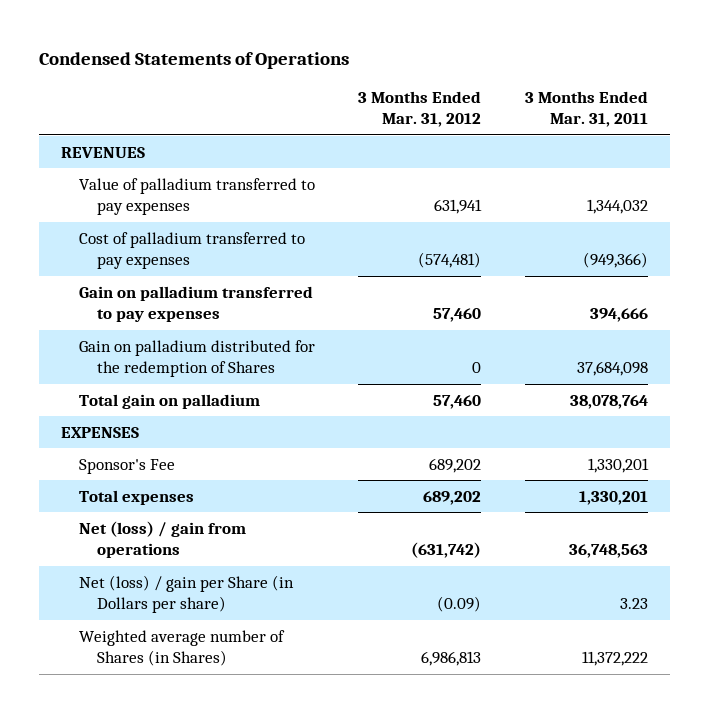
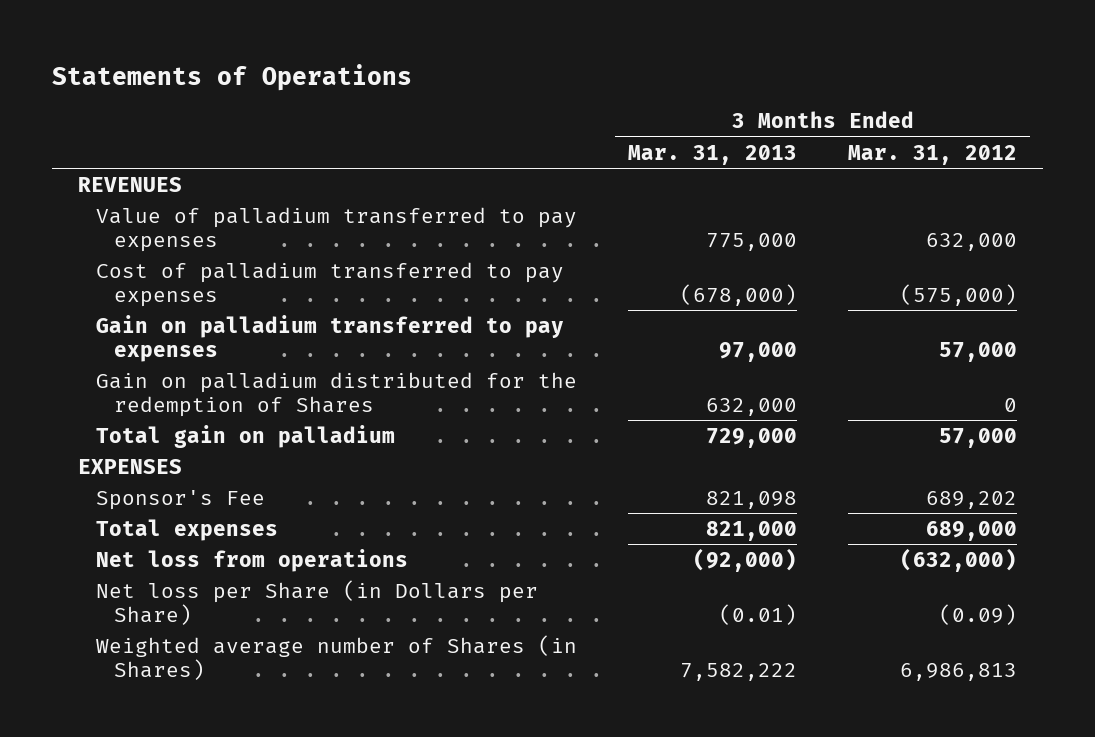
[38,51,349,69] Condensed Statements of Operations -> [52,63,413,91] Statements of Operations
[524,91,648,128] 3 Months Ended Mar. 31, 2011 -> none
none -> [628,144,798,165] Mar. 31, 2013
[434,199,483,215] 631,941 -> [926,232,1018,251] 632,000
[418,252,482,269] (574,481) -> [900,283,1018,306] (575,000)
[433,308,482,323] 57,460 -> [939,341,1018,362] 57,000
[433,394,482,409] 57,460 -> [939,427,1018,448] 57,000
[423,490,482,505] 689,202 -> [926,520,1018,541] 689,000
[78,520,246,559] Net (loss) / gain from operations -> [96,548,409,572] Net loss from operations
[411,542,482,559] (631,742) -> [900,547,1018,572] (632,000)
[78,574,294,614] Net (loss) / gain per Share (in Dollars per share) -> [96,579,539,625] Net loss per Share (in Dollars per Share)

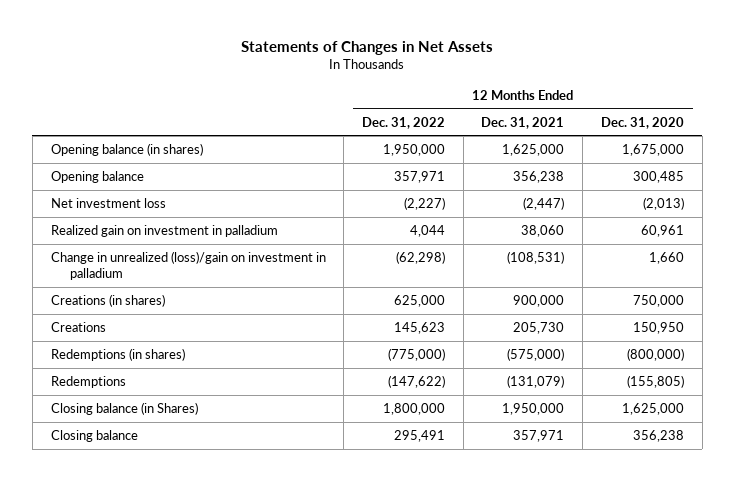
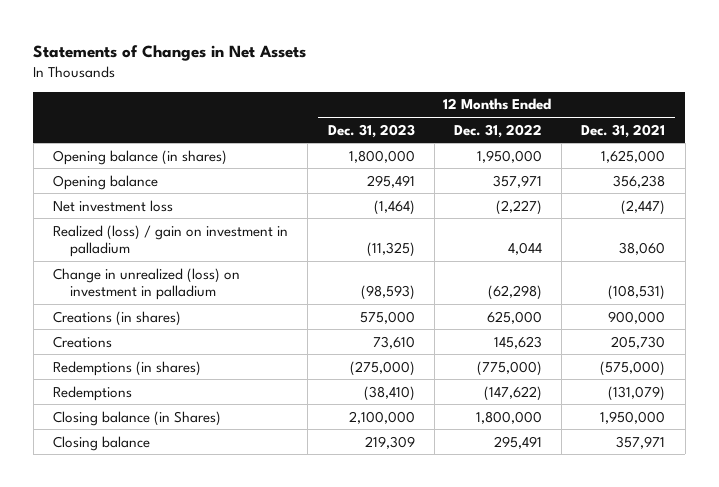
[600,116,684,129] Dec. 31, 2020 -> none
none -> [327,123,415,138] Dec. 31, 2023
[50,224,278,237] Realized gain on investment in palladium -> [53,224,289,258] Realized (loss) / gain on investment in palladium
[50,250,326,281] Change in unrealized (loss)/gain on investment in palladium -> [53,267,241,301] Change in unrealized (loss) on investment in palladium

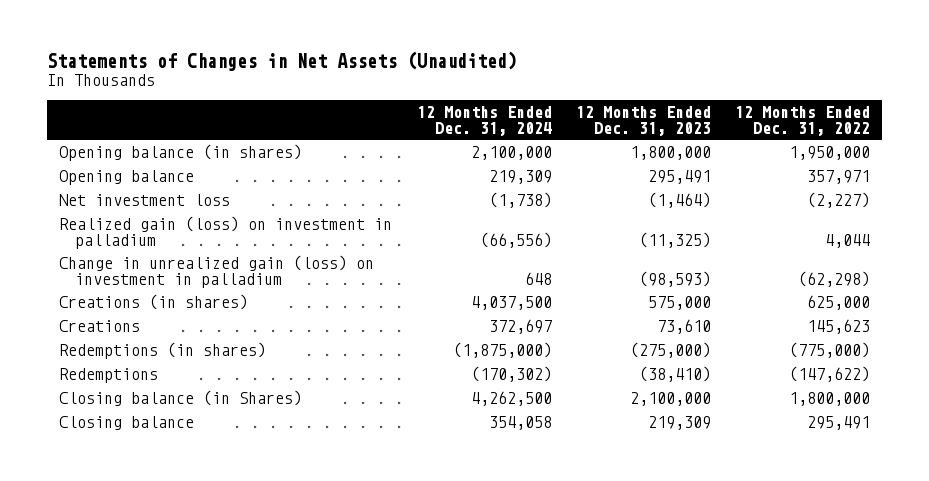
[33,44,307,61] Statements of Changes in Net Assets -> [47,51,518,72] Statements of Changes in Net Assets (Unaudited)
[581,123,666,138] Dec. 31, 2021 -> none
none -> [416,105,552,136] 12 Months Ended Dec. 31, 2024
[53,224,289,258] Realized (loss) / gain on investment in palladium -> [59,215,393,249] Realized gain (loss) on investment in palladium
[53,267,241,301] Change in unrealized (loss) on investment in palladium -> [59,254,375,288] Change in unrealized gain (loss) on investment in palladium

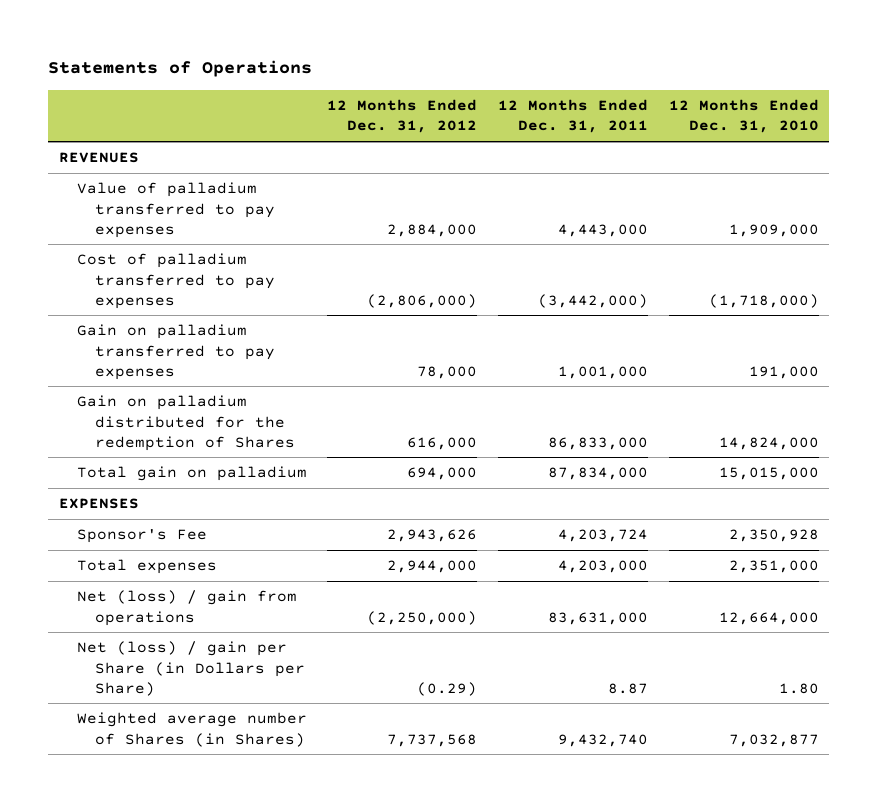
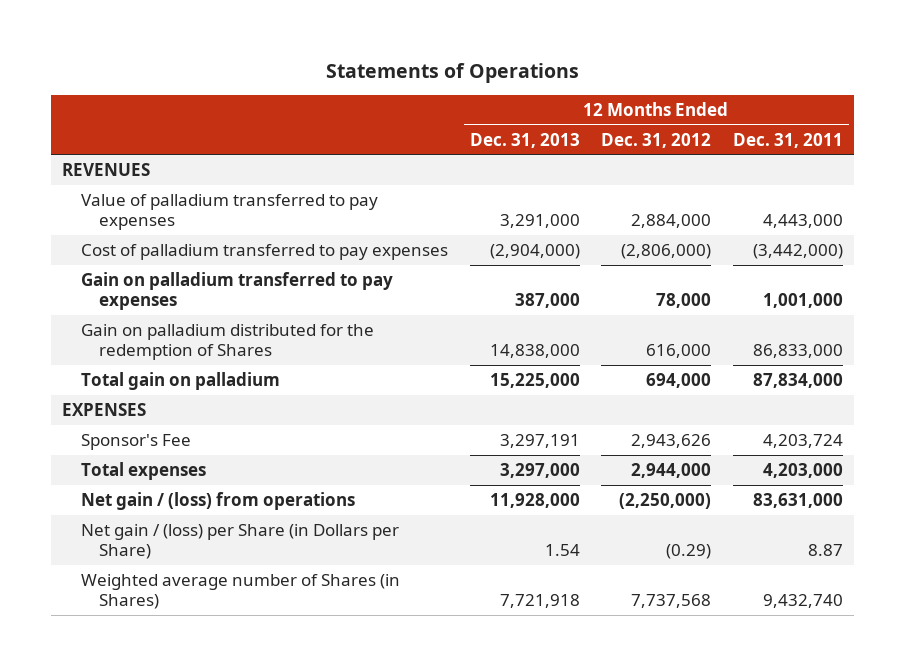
[668,99,819,134] 12 Months Ended Dec. 31, 2010 -> none
none -> [469,132,580,148] Dec. 31, 2013
[76,590,297,626] Net (loss) / gain from operations -> [80,491,355,510] Net gain / (loss) from operations
[76,641,306,696] Net (loss) / gain per Share (in Dollars per Share) -> [80,523,399,559] Net gain / (loss) per Share (in Dollars per Share)

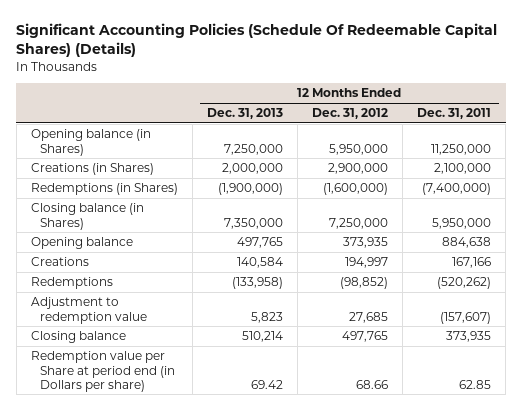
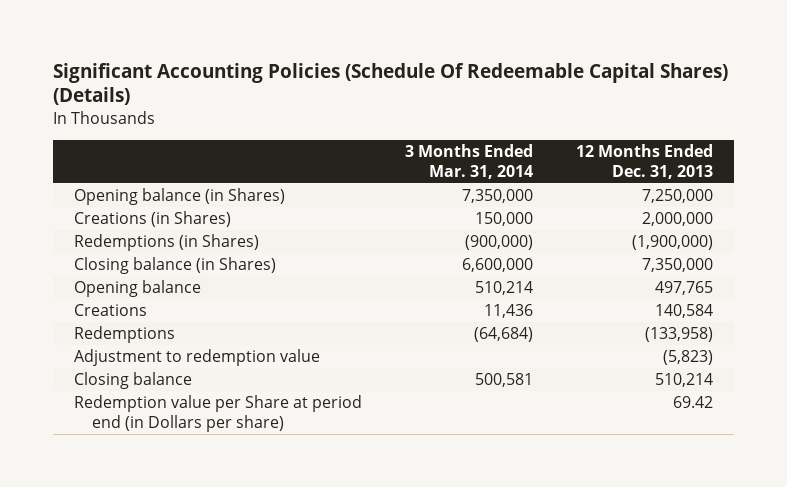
[312,108,389,120] Dec. 31, 2012 -> none
[417,108,492,120] Dec. 31, 2011 -> none
none -> [405,144,534,179] 3 Months Ended Mar. 31, 2014
[251,311,284,323] 5,823 -> [662,350,713,366] (5,823)

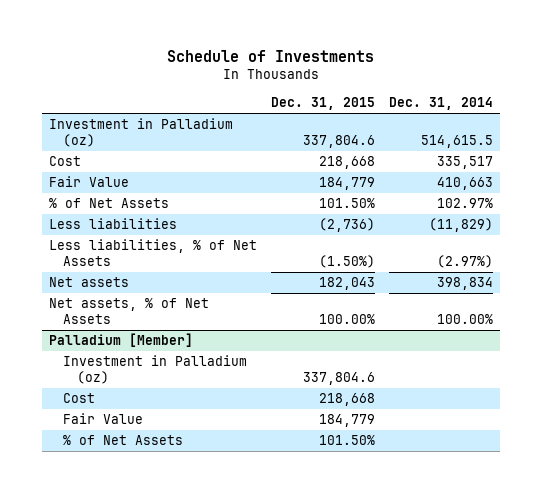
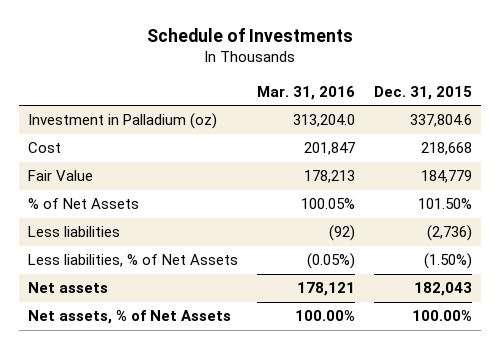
[389,97,494,111] Dec. 31, 2014 -> none
none -> [256,85,355,100] Mar. 31, 2016
[49,333,194,348] Palladium [Member] -> none
[63,355,248,384] Investment in Palladium (oz) -> none
[63,393,96,404] Cost -> none
[63,413,144,425] Fair Value -> none
[63,435,184,446] % of Net Assets -> none

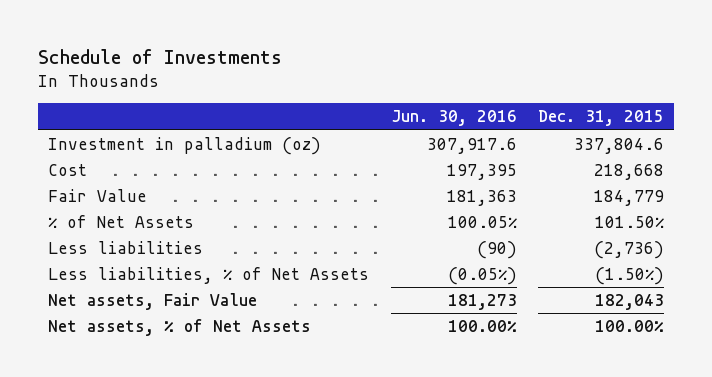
[256,85,355,100] Mar. 31, 2016 -> none
none -> [390,110,517,127] Jun. 30, 2016
[27,113,217,130] Investment in Palladium (oz) -> [48,136,322,155] Investment in palladium (oz)
[27,282,108,294] Net assets -> [48,292,258,310] Net assets, Fair Value

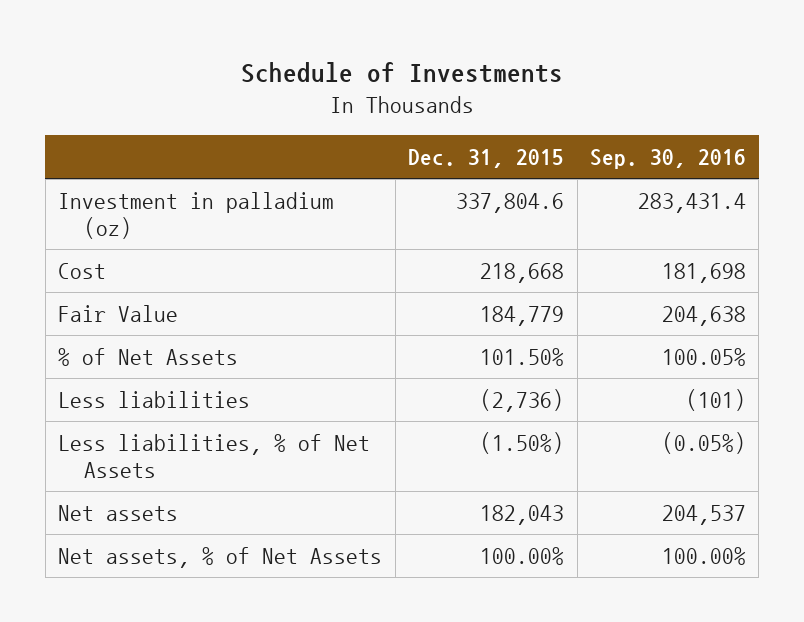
[390,110,517,127] Jun. 30, 2016 -> none
none -> [589,148,746,169] Sep. 30, 2016
[48,292,258,310] Net assets, Fair Value -> [58,505,179,522] Net assets

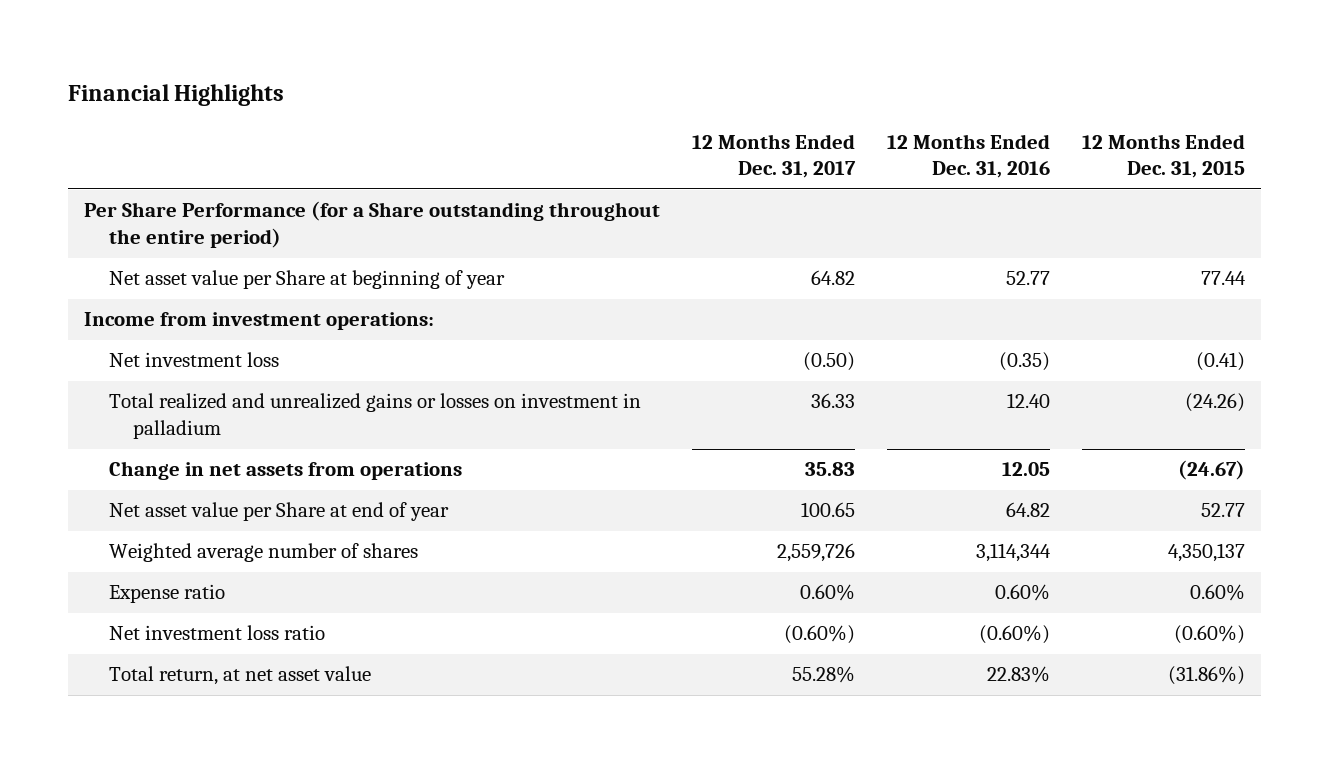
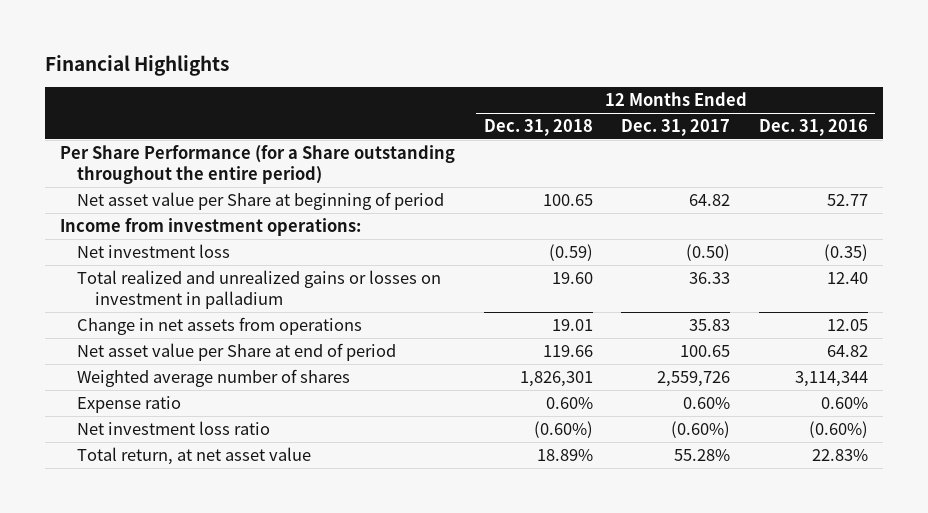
[1081,133,1245,179] 12 Months Ended Dec. 31, 2015 -> none
none -> [483,119,593,137] Dec. 31, 2018
[108,270,505,290] Net asset value per Share at beginning of year -> [77,191,445,210] Net asset value per Share at beginning of period
[108,502,449,522] Net asset value per Share at end of year -> [77,342,397,361] Net asset value per Share at end of period

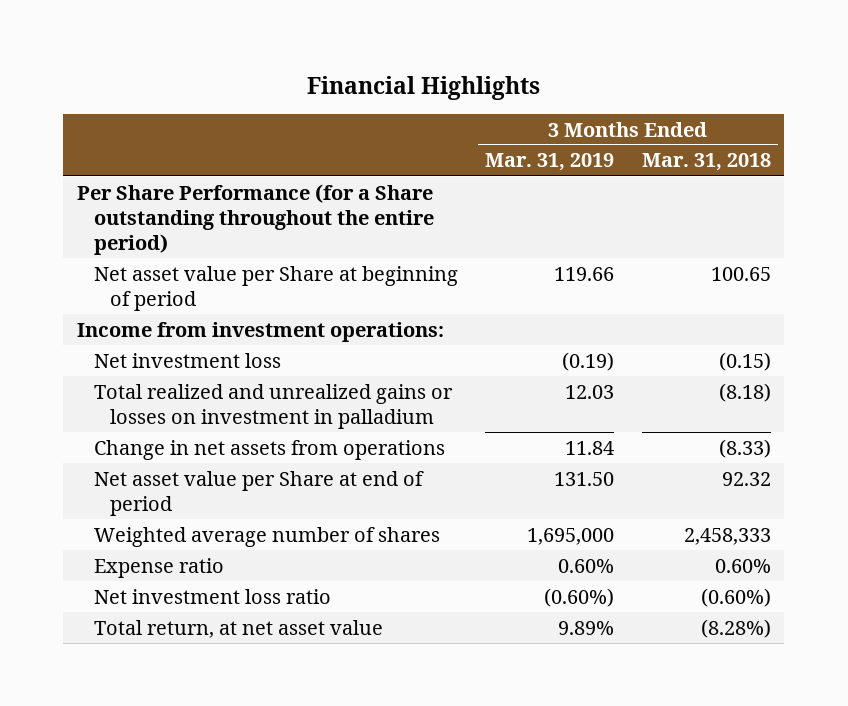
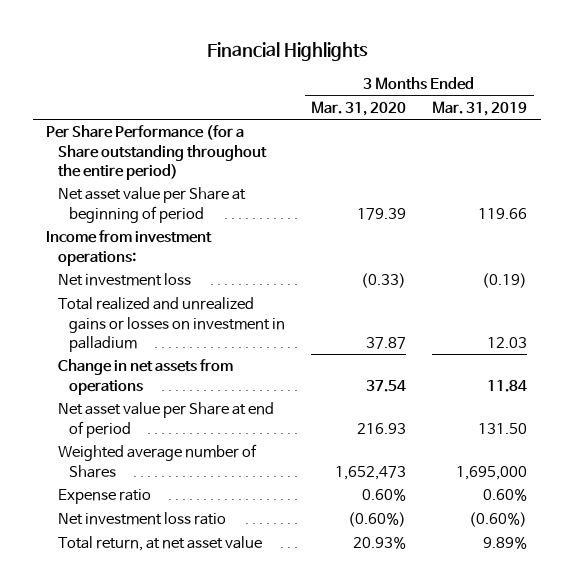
[641,153,771,172] Mar. 31, 2018 -> none
none -> [311,100,407,116] Mar. 31, 2020
[93,526,440,547] Weighted average number of shares -> [57,444,257,478] Weighted average number of Shares

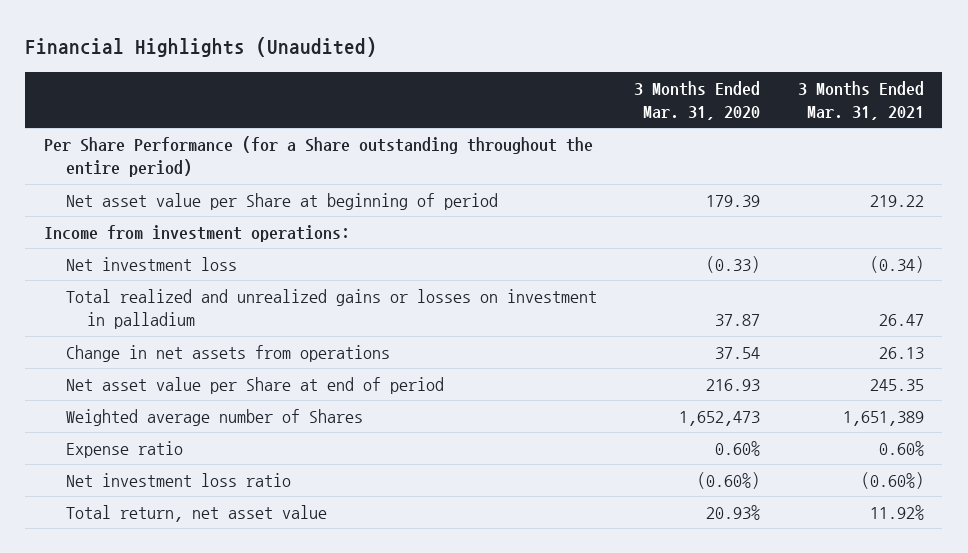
[206,42,368,62] Financial Highlights -> [25,37,378,58] Financial Highlights (Unaudited)
[432,100,528,116] Mar. 31, 2019 -> none
none -> [797,80,924,120] 3 Months Ended Mar. 31, 2021
[57,536,262,552] Total return, at net asset value -> [65,504,327,522] Total return, net asset value

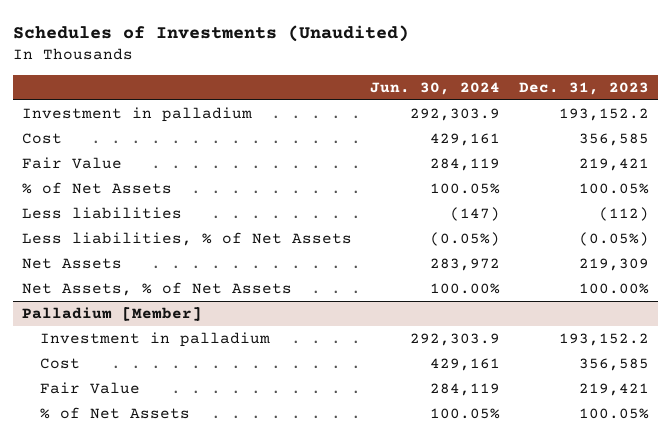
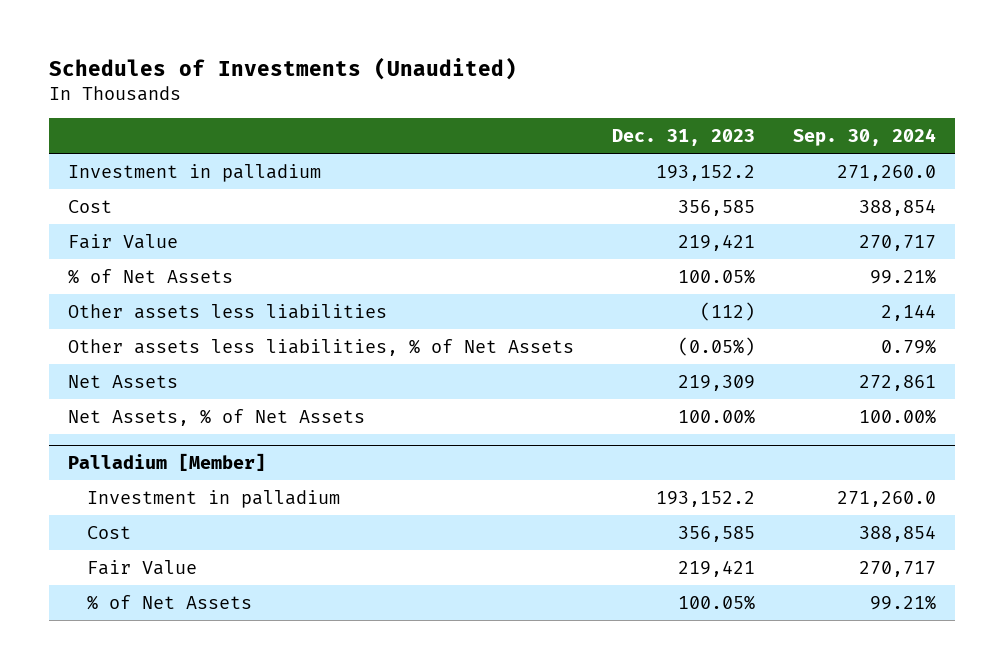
[370,82,501,96] Jun. 30, 2024 -> none
none -> [792,128,936,147] Sep. 30, 2024
[21,207,182,220] Less liabilities -> [67,303,387,319] Other assets less liabilities
[21,232,352,247] Less liabilities, % of Net Assets -> [67,338,574,356] Other assets less liabilities, % of Net Assets

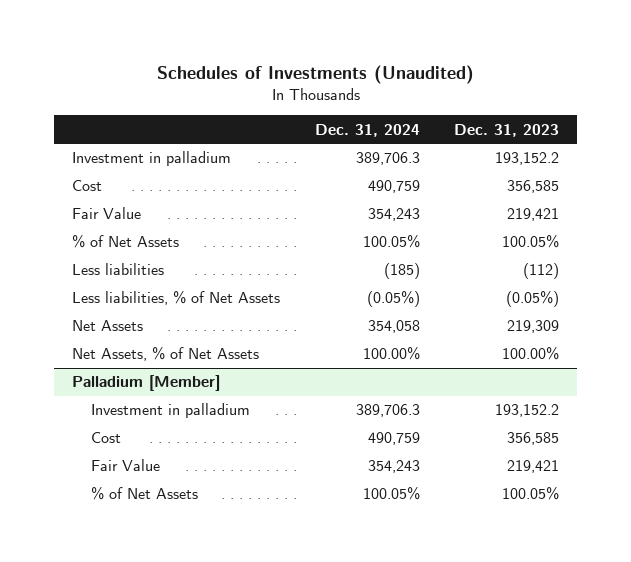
[792,128,936,147] Sep. 30, 2024 -> none
none -> [314,123,420,137] Dec. 31, 2024
[67,303,387,319] Other assets less liabilities -> [71,263,164,276] Less liabilities
[67,338,574,356] Other assets less liabilities, % of Net Assets -> [71,290,280,306] Less liabilities, % of Net Assets

